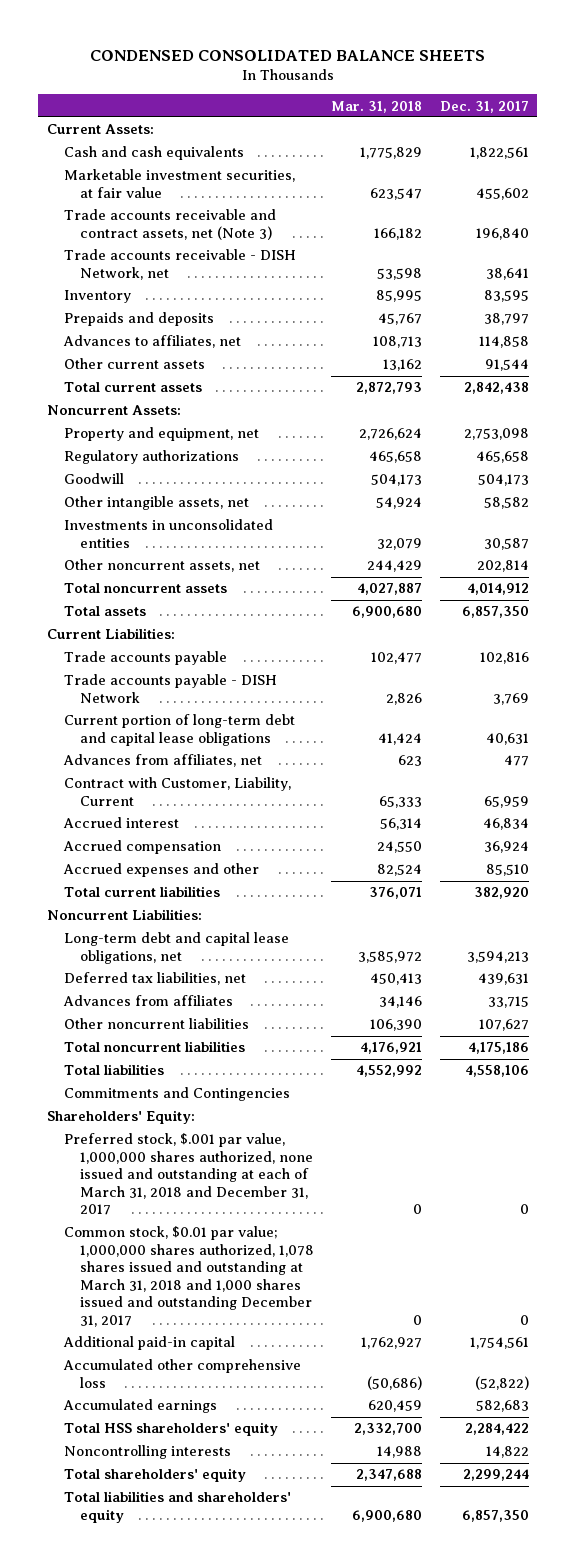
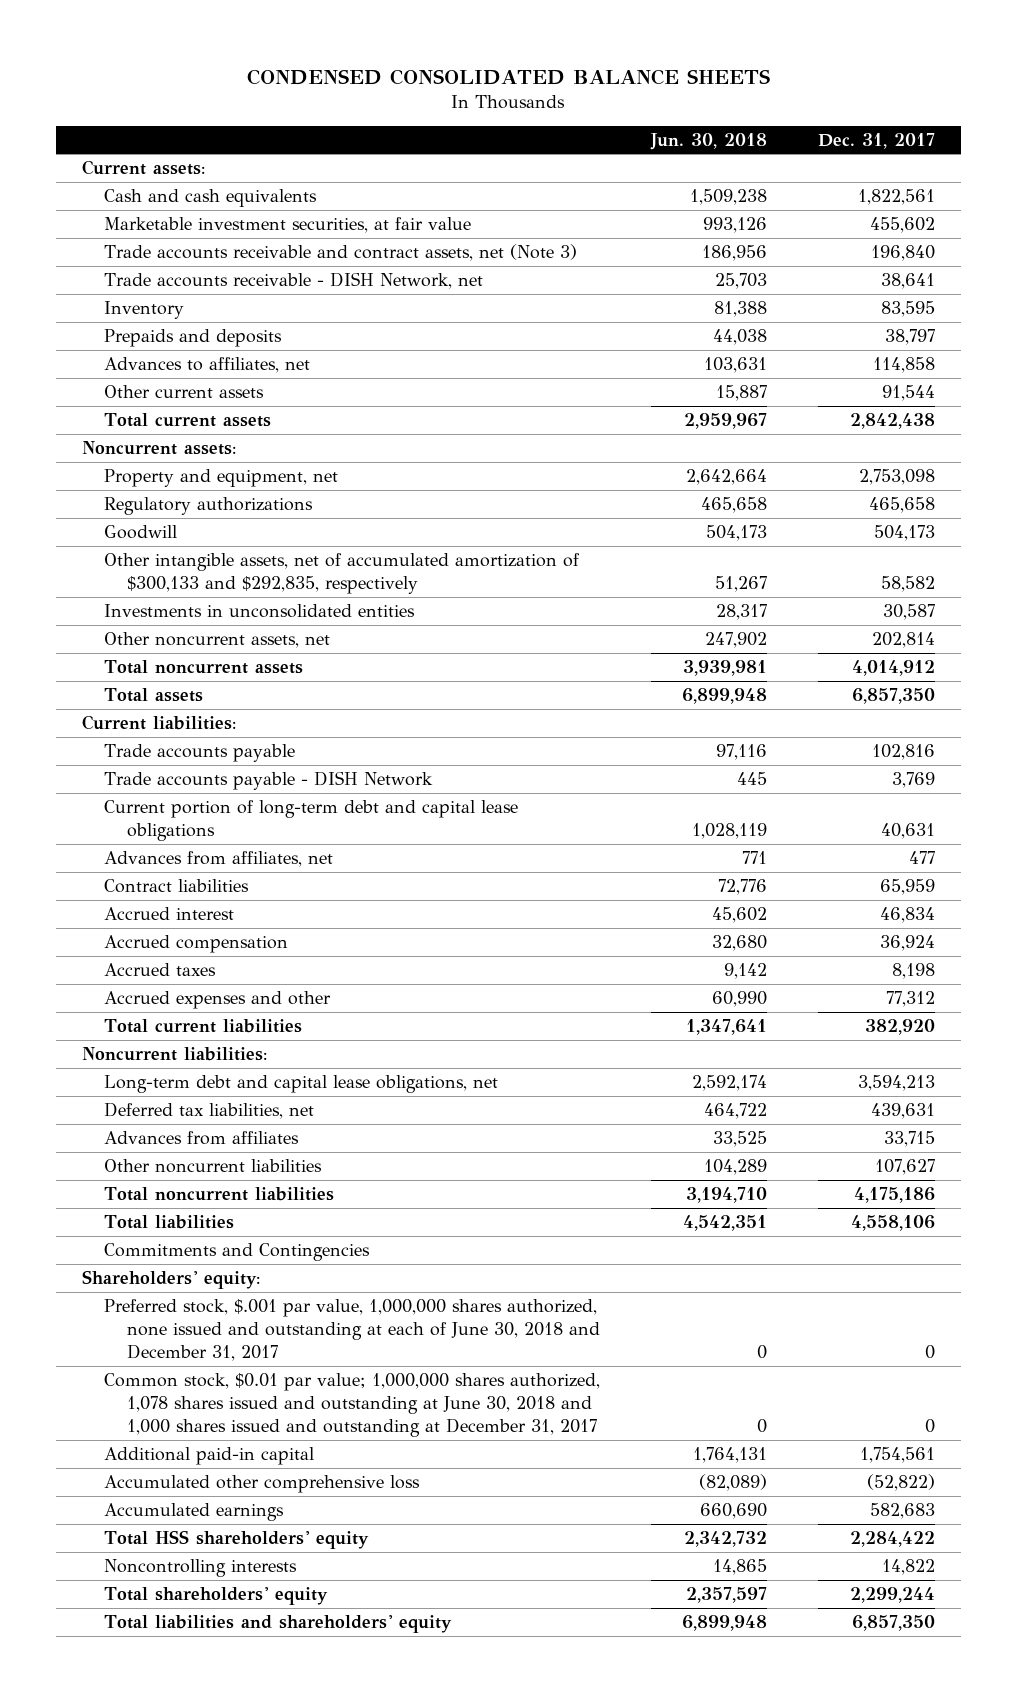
[331,100,423,113] Mar. 31, 2018 -> none
none -> [650,132,768,150] Jun. 30, 2018
[47,124,155,135] Current Assets: -> [81,160,205,176] Current assets:
[47,405,182,416] Noncurrent Assets: -> [81,441,236,456] Noncurrent assets:
[63,496,249,511] Other intangible assets, net -> [104,553,581,594] Other intangible assets, net of accumulated amortization of $300,133 and $292,835, respectively
[47,628,176,640] Current Liabilities: -> [81,715,236,731] Current liabilities:
[63,777,291,806] Contract with Customer, Liability, Current -> [104,879,250,894] Contract liabilities
none -> [104,963,217,977] Accrued taxes
[485,864,529,877] 85,510 -> [886,991,936,1008] 77,312
[47,909,203,921] Noncurrent Liabilities: -> [81,1047,267,1062] Noncurrent liabilities:
[47,1110,196,1125] Shareholders' Equity: -> [81,1270,260,1290] Shareholders' equity:
[63,1133,314,1216] Preferred stock, $.001 par value, 1,000,000 shares authorized, none issued and outstanding at each of March 31, 2018 and December 31, 2017 -> [104,1299,600,1361] Preferred stock, $.001 par value, 1,000,000 shares authorized, none issued and outstanding at each of June 30, 2018 and December 31, 2017
[63,1226,315,1328] Common stock, $0.01 par value; 1,000,000 shares authorized, 1,078 shares issued and outstanding at March 31, 2018 and 1,000 shares issued and outstanding December 31, 2017 -> [104,1373,601,1437] Common stock, $0.01 par value; 1,000,000 shares authorized, 1,078 shares issued and outstanding at June 30, 2018 and 1,000 shares issued and outstanding at December 31, 2017

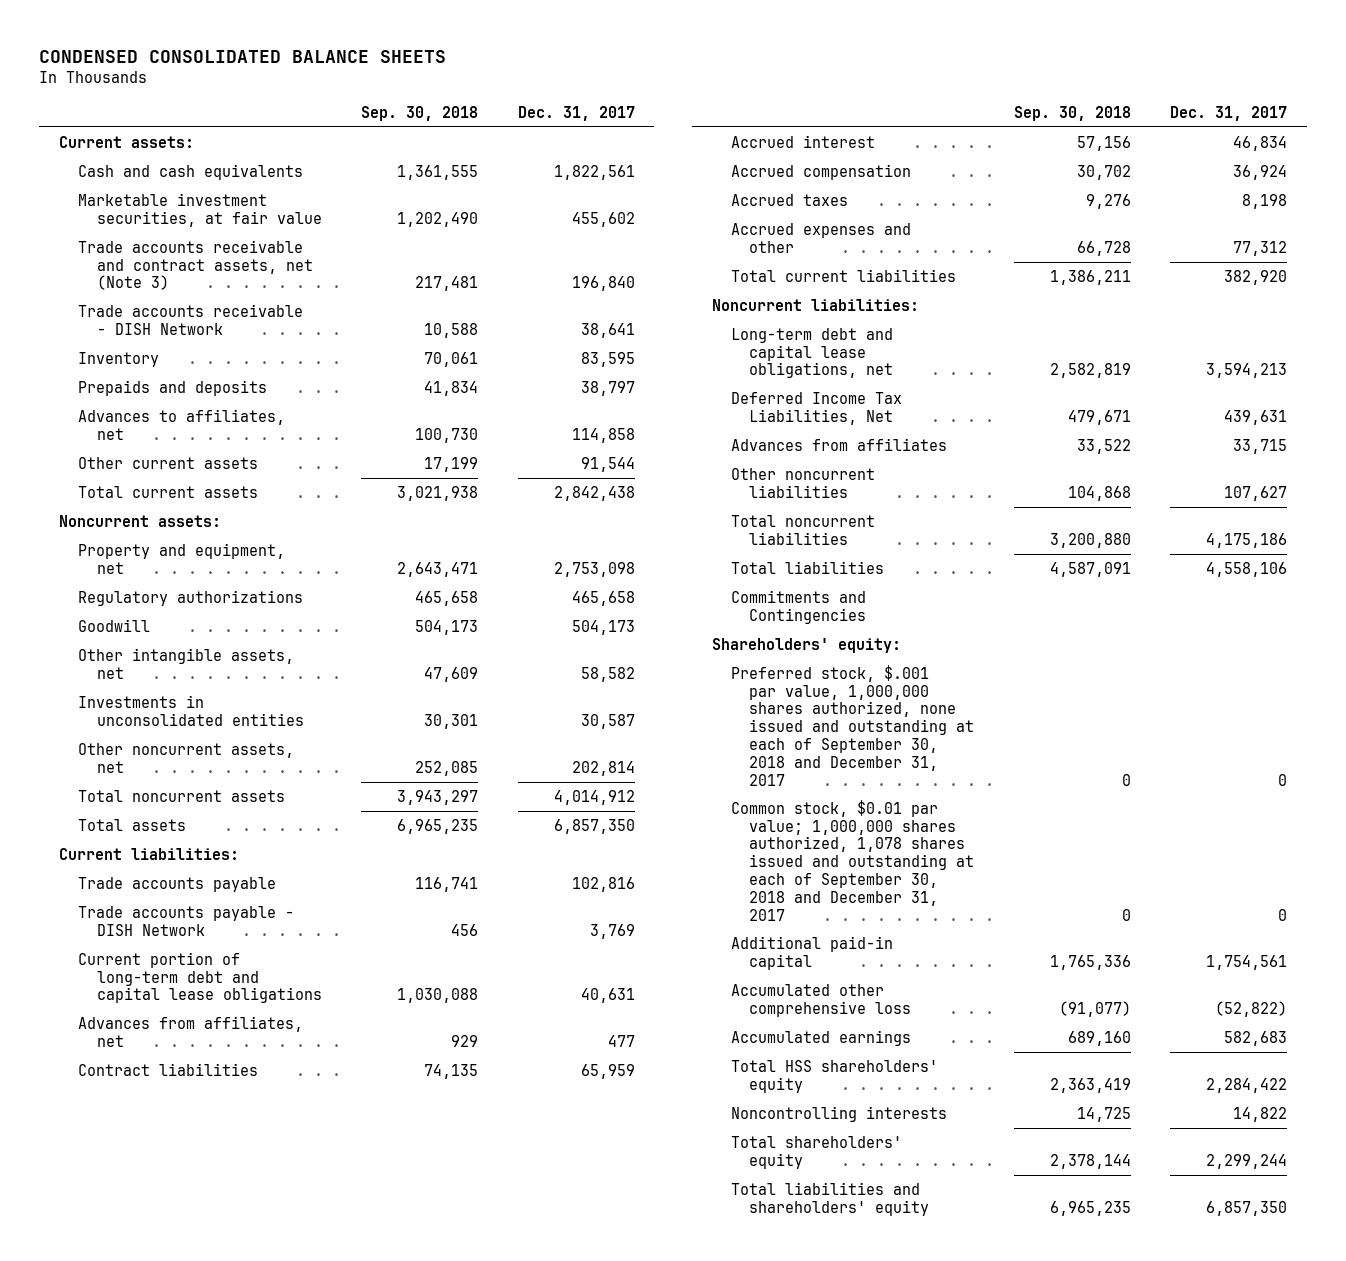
[650,132,768,150] Jun. 30, 2018 -> none
none -> [361,106,479,122] Sep. 30, 2018
[104,272,484,290] Trade accounts receivable - DISH Network, net -> [77,303,303,335] Trade accounts receivable - DISH Network
[104,553,581,594] Other intangible assets, net of accumulated amortization of $300,133 and $292,835, respectively -> [77,647,294,679] Other intangible assets, net
[104,1102,315,1120] Deferred tax liabilities, net -> [730,391,902,425] Deferred Income Tax Liabilities, Net
[104,1299,600,1361] Preferred stock, $.001 par value, 1,000,000 shares authorized, none issued and outstanding at each of June 30, 2018 and December 31, 2017 -> [730,664,975,786] Preferred stock, $.001 par value, 1,000,000 shares authorized, none issued and outstanding at each of September 30, 2018 and December 31, 2017
[104,1373,601,1437] Common stock, $0.01 par value; 1,000,000 shares authorized, 1,078 shares issued and outstanding at June 30, 2018 and 1,000 shares issued and outstanding at December 31, 2017 -> [730,799,975,921] Common stock, $0.01 par value; 1,000,000 shares authorized, 1,078 shares issued and outstanding at each of September 30, 2018 and December 31, 2017

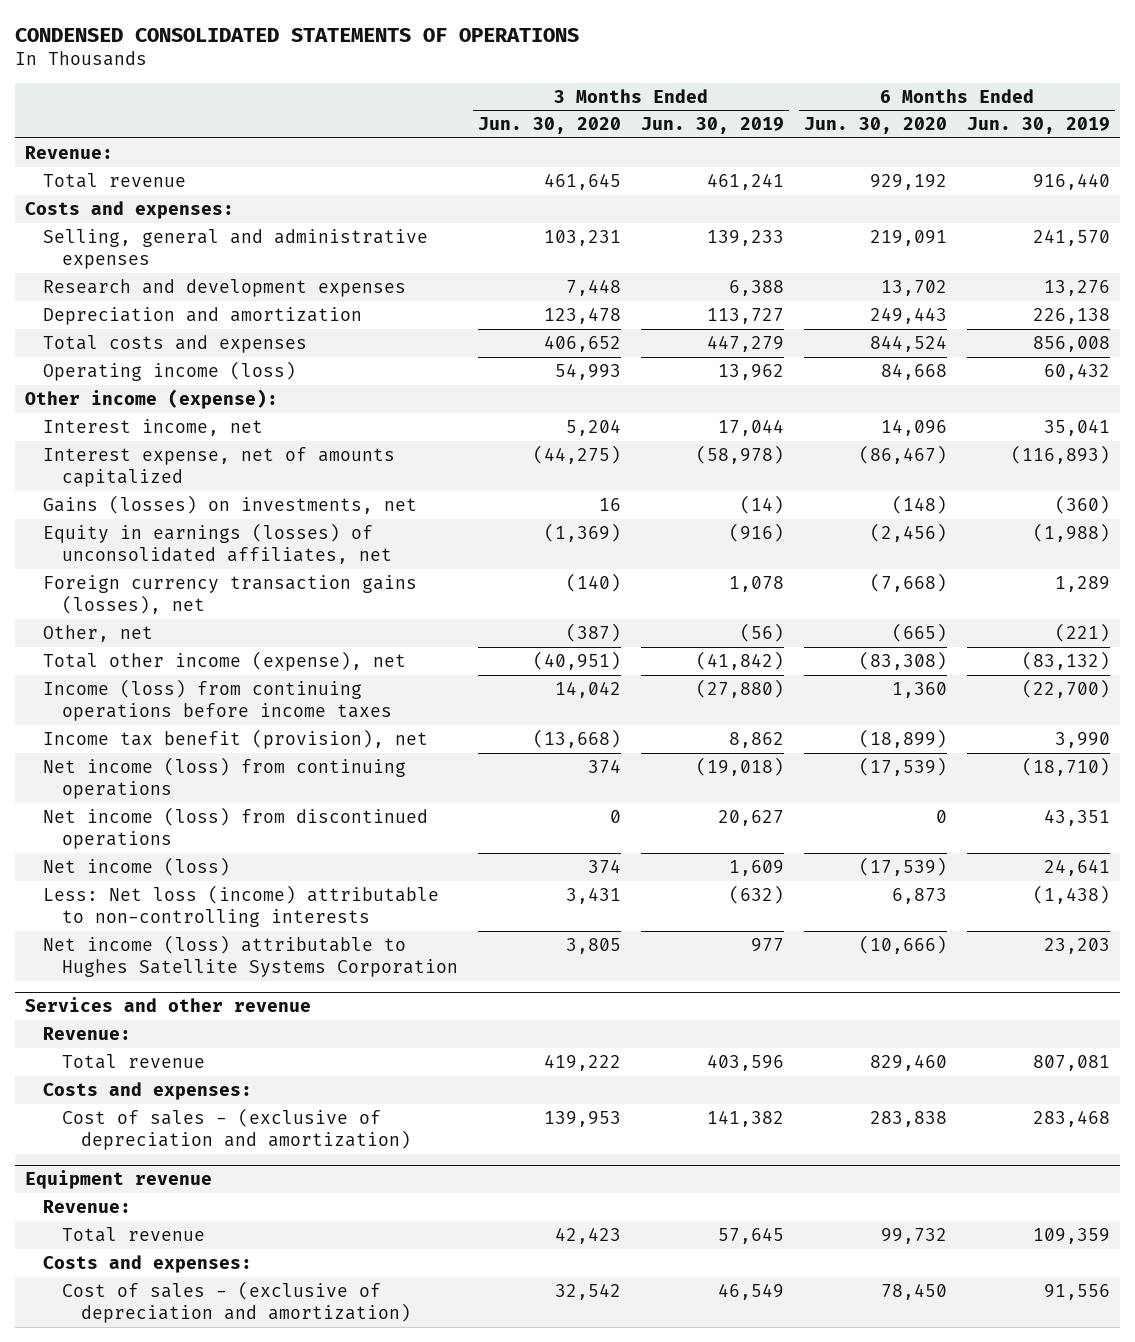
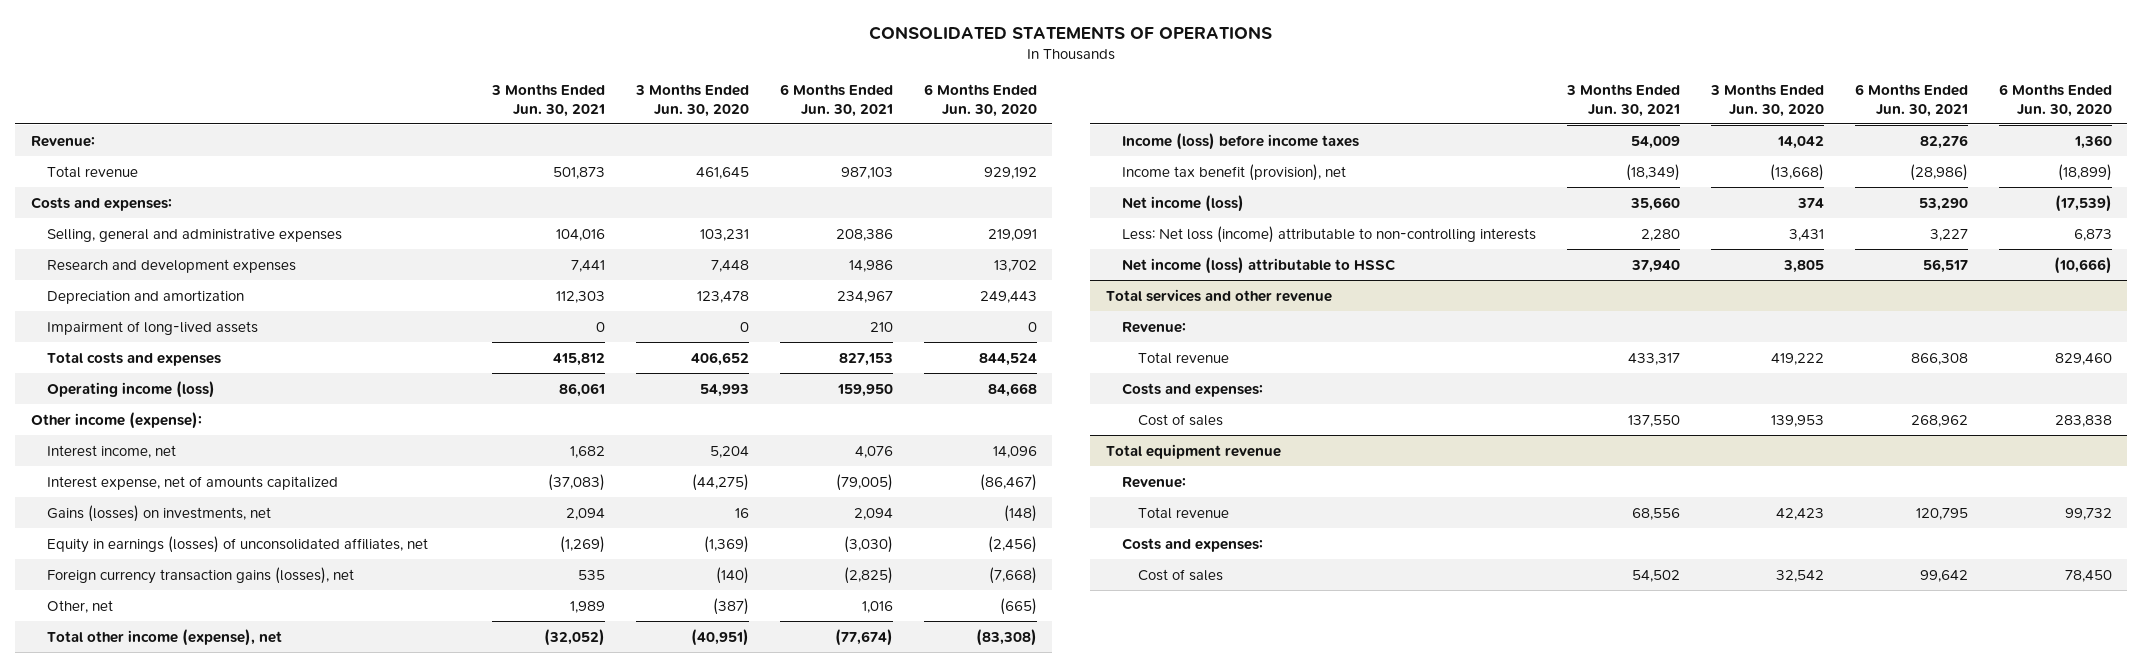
[14,27,579,42] CONDENSED CONSOLIDATED STATEMENTS OF OPERATIONS -> [869,25,1273,40] CONSOLIDATED STATEMENTS OF OPERATIONS
[641,117,785,135] Jun. 30, 2019 -> none
[967,117,1111,135] Jun. 30, 2019 -> none
none -> [491,84,606,117] 3 Months Ended Jun. 30, 2021
none -> [779,84,893,117] 6 Months Ended Jun. 30, 2021
none -> [47,320,259,335] Impairment of long-lived assets
[43,678,393,722] Income (loss) from continuing operations before income taxes -> [1122,132,1360,150] Income (loss) before income taxes
[43,756,407,800] Net income (loss) from continuing operations -> none
[43,806,429,850] Net income (loss) from discontinued operations -> none
[43,934,459,978] Net income (loss) attributable to Hughes Satellite Systems Corporation -> [1122,256,1397,274] Net income (loss) attributable to HSSC
[24,997,311,1013] Services and other revenue -> [1105,288,1332,302] Total services and other revenue
[62,1107,412,1151] Cost of sales - (exclusive of depreciation and amortization) -> [1138,413,1224,426] Cost of sales
[24,1170,212,1190] Equipment revenue -> [1105,443,1281,459] Total equipment revenue
[62,1280,412,1324] Cost of sales - (exclusive of depreciation and amortization) -> [1138,568,1224,581] Cost of sales

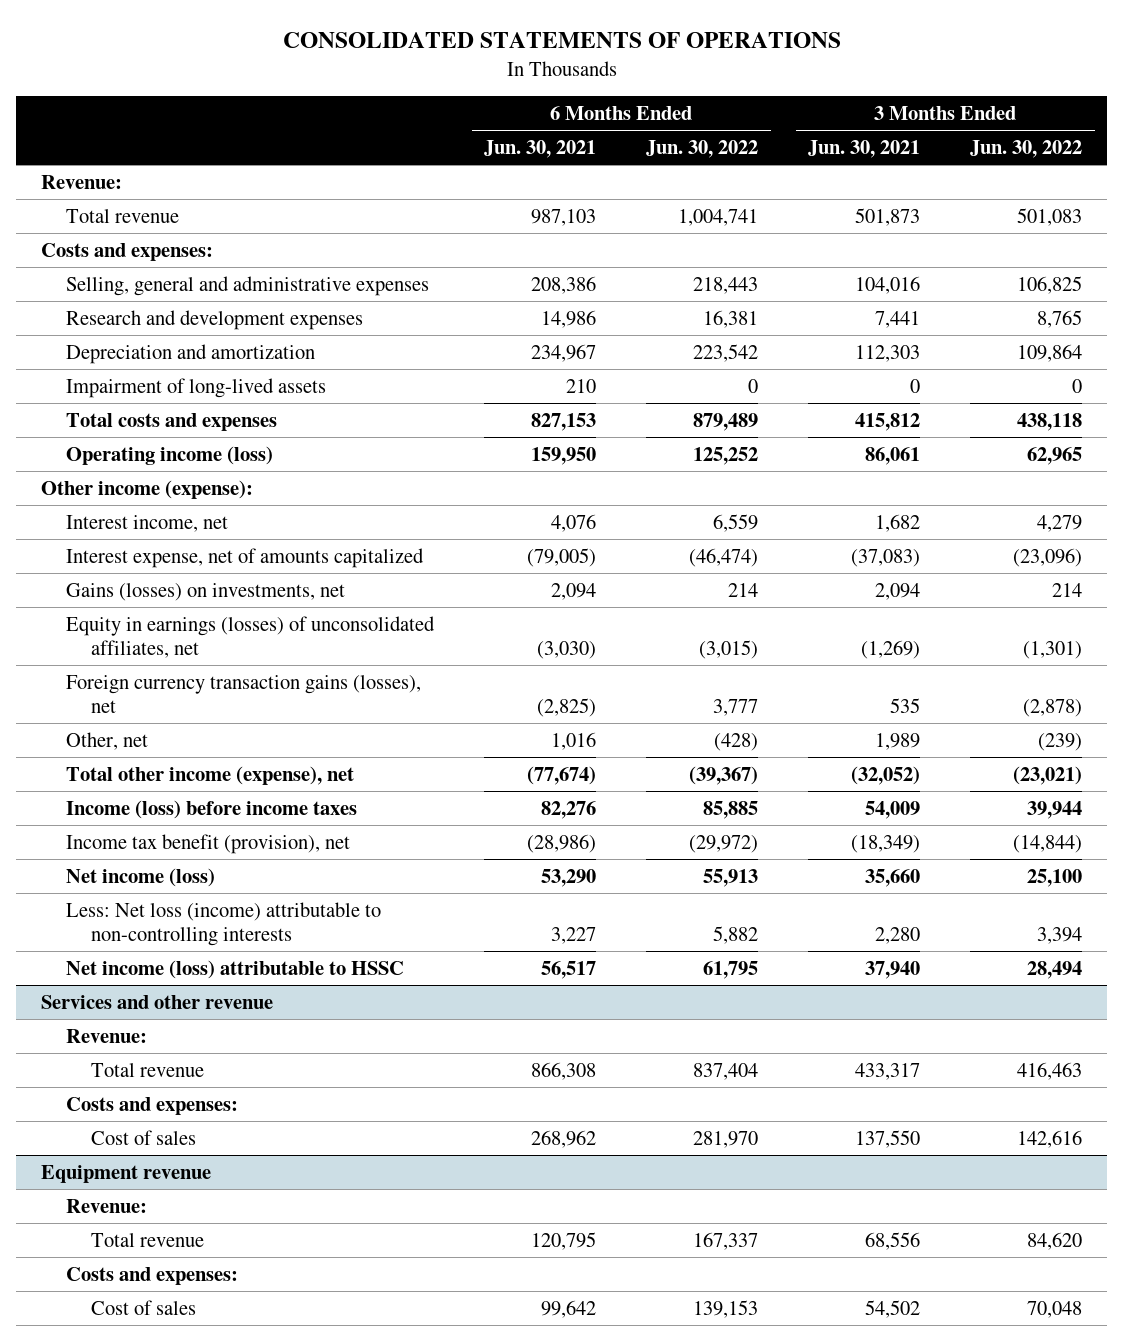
[634,84,749,117] 3 Months Ended Jun. 30, 2020 -> none
[923,84,1037,117] 6 Months Ended Jun. 30, 2020 -> none
none -> [646,139,759,158] Jun. 30, 2022
none -> [970,139,1083,158] Jun. 30, 2022
[1105,288,1332,302] Total services and other revenue -> [41,994,274,1009] Services and other revenue
[1105,443,1281,459] Total equipment revenue -> [41,1164,212,1183] Equipment revenue

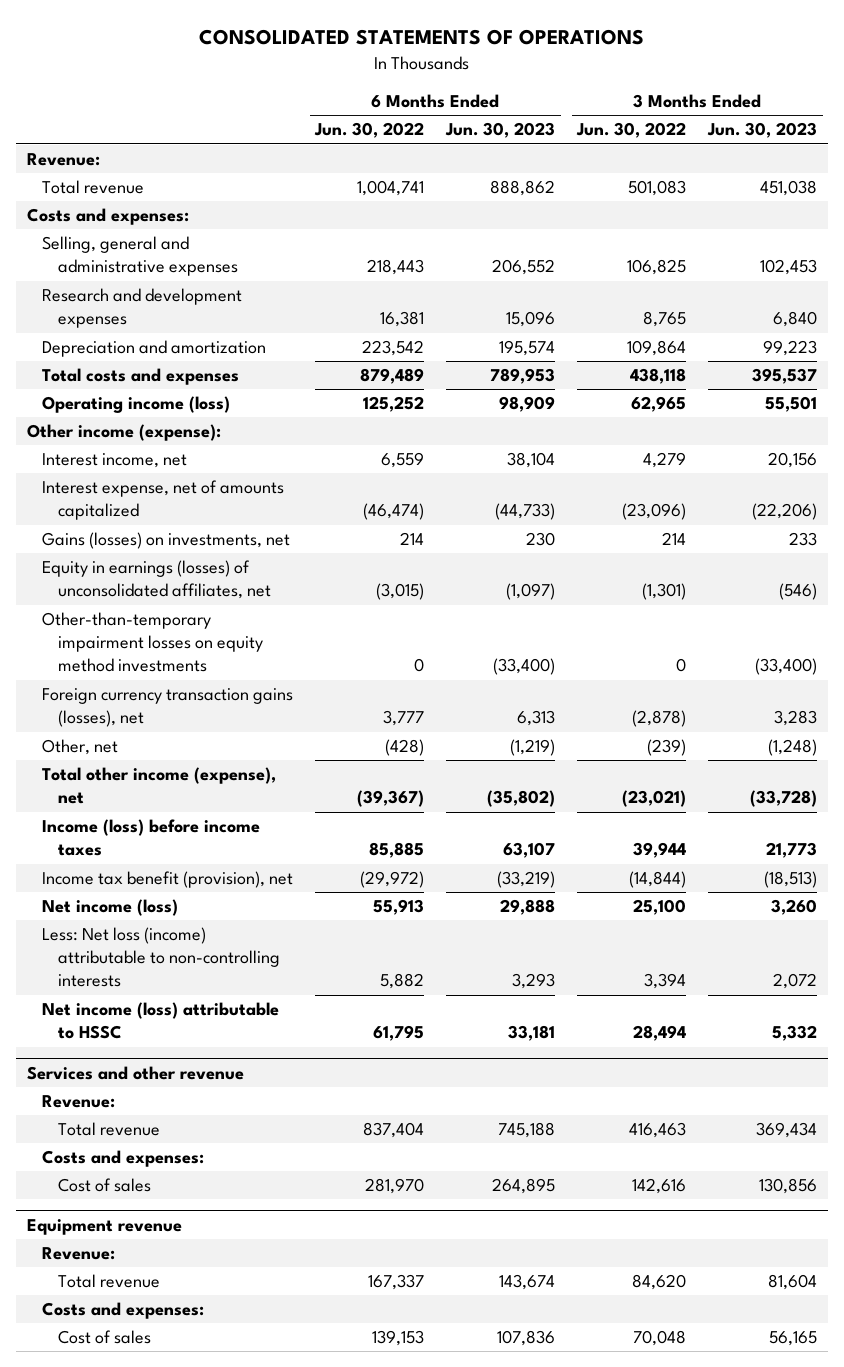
[484,139,597,158] Jun. 30, 2021 -> none
[808,139,921,158] Jun. 30, 2021 -> none
none -> [445,122,556,139] Jun. 30, 2023
none -> [707,122,818,139] Jun. 30, 2023
[66,377,327,398] Impairment of long-lived assets -> none
none -> [42,612,263,673] Other-than-temporary impairment losses on equity method investments

